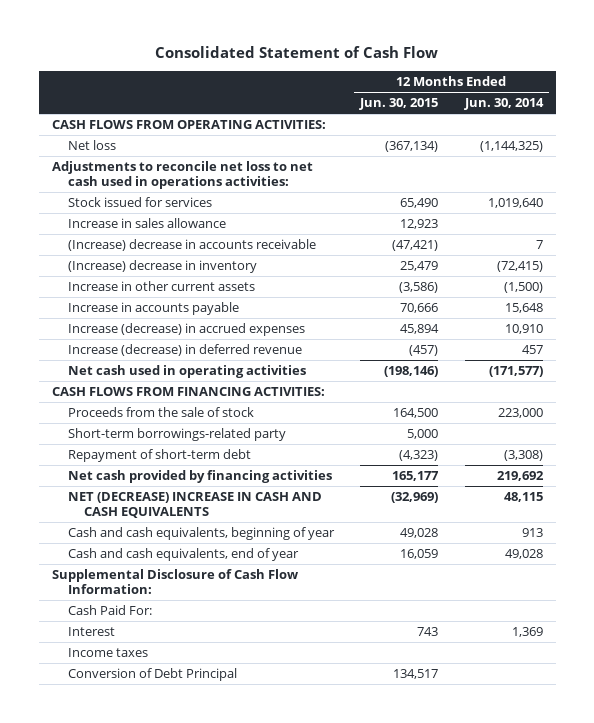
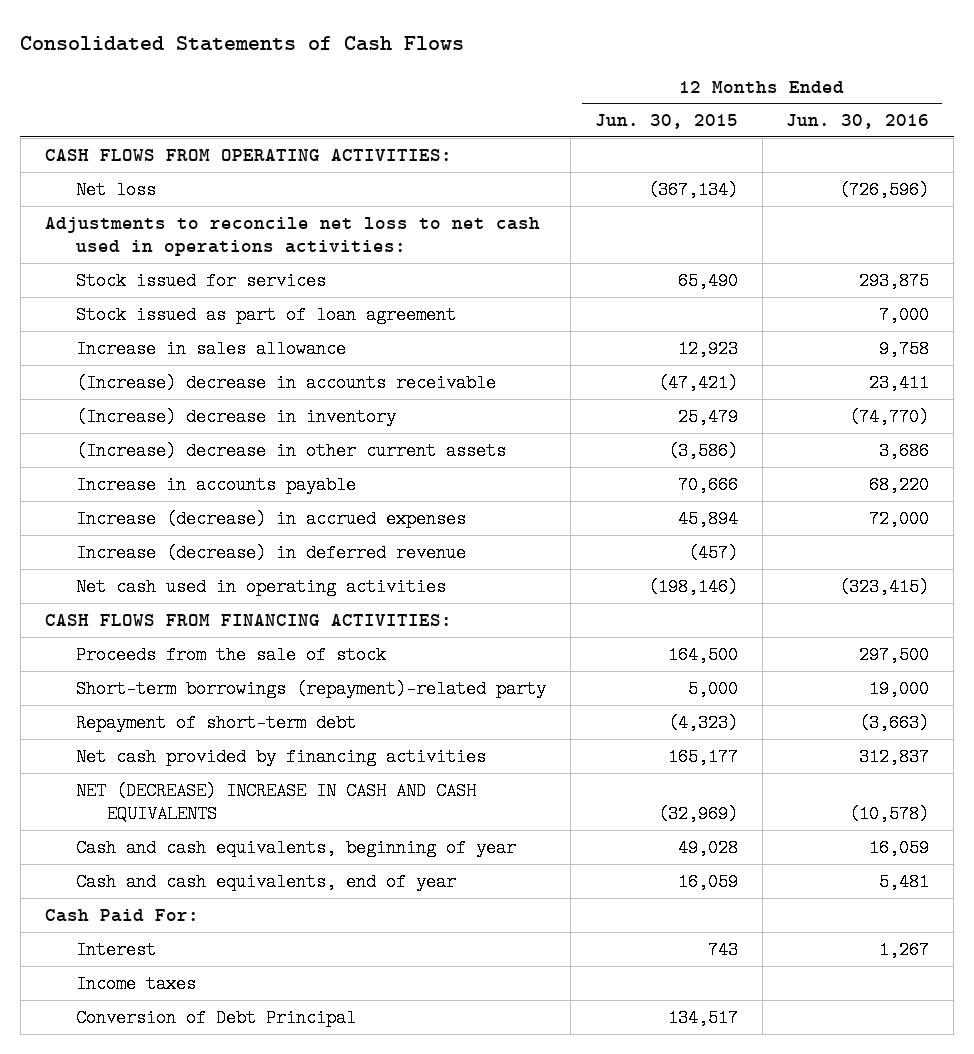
[155,46,439,59] Consolidated Statement of Cash Flow -> [20,36,465,52] Consolidated Statements of Cash Flows
[463,98,544,111] Jun. 30, 2014 -> none
none -> [786,114,930,130] Jun. 30, 2016
none -> [75,305,456,324] Stock issued as part of loan agreement
[68,281,256,292] Increase in other current assets -> [75,441,506,460] (Increase) decrease in other current assets
[68,428,287,442] Short-term borrowings-related party -> [75,679,546,698] Short-term borrowings (repayment)-related party
[51,569,298,594] Supplemental Disclosure of Cash Flow Information: -> none

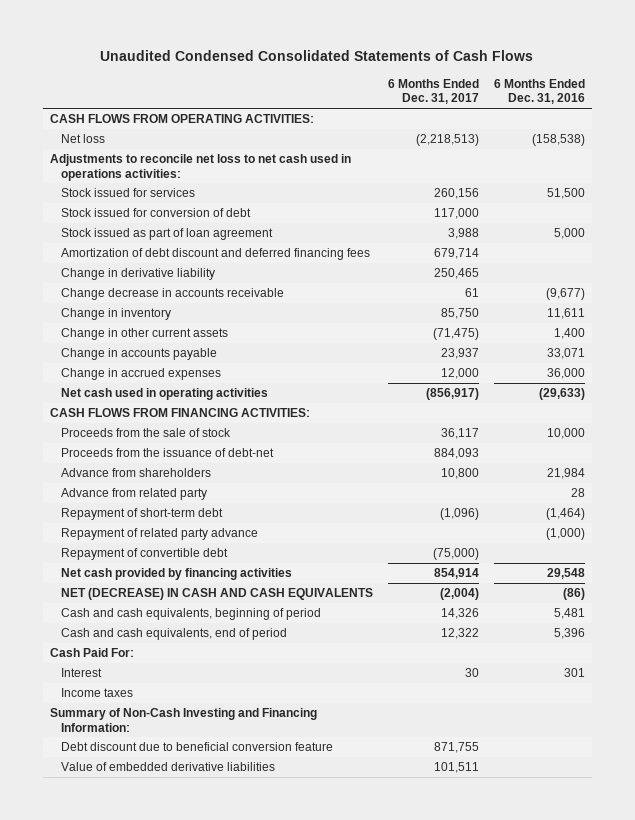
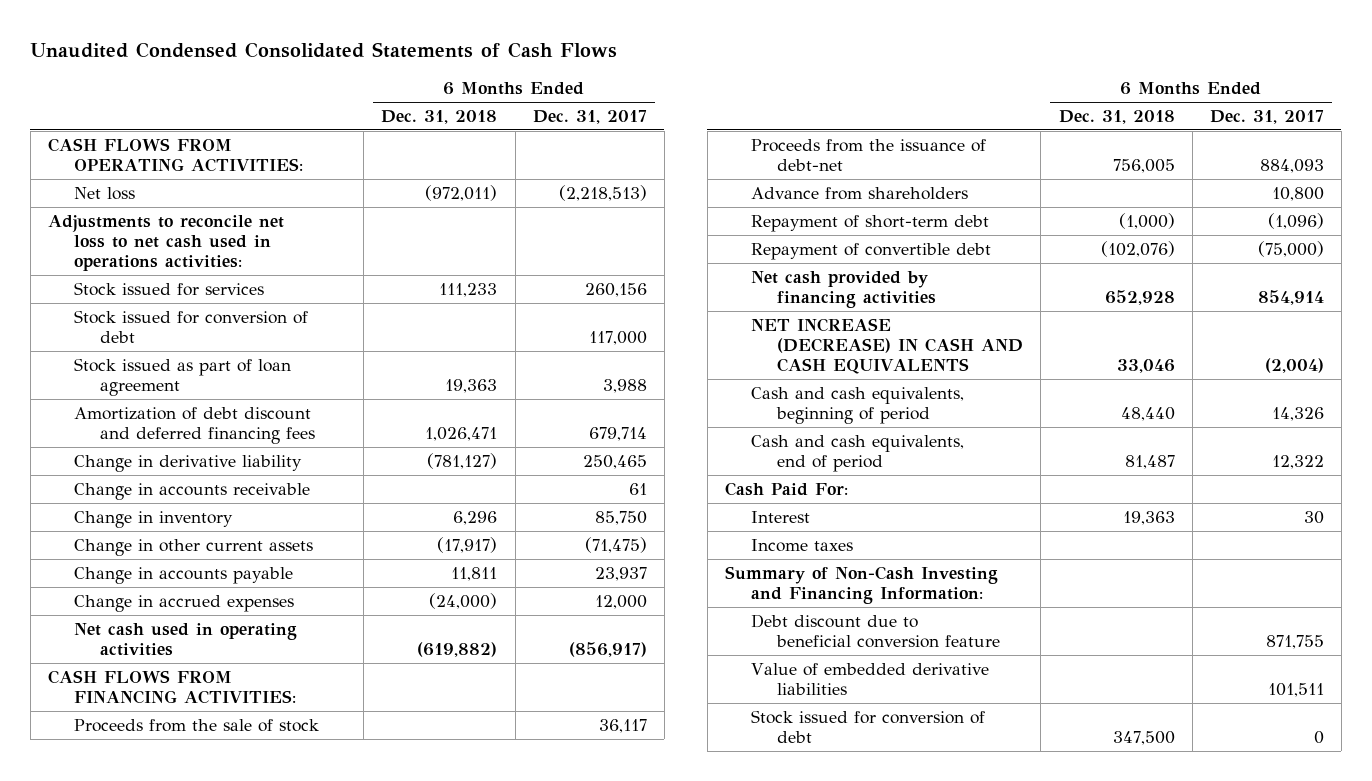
[493,78,585,105] 6 Months Ended Dec. 31, 2016 -> none
none -> [381,109,498,124] Dec. 31, 2018
[61,288,285,301] Change decrease in accounts receivable -> [74,482,311,500] Change in accounts receivable
[61,488,208,501] Advance from related party -> none
[61,528,259,541] Repayment of related party advance -> none
[61,588,374,601] NET (DECREASE) IN CASH AND CASH EQUIVALENTS -> [751,317,1024,374] NET INCREASE (DECREASE) IN CASH AND CASH EQUIVALENTS
none -> [751,709,986,743] Stock issued for conversion of debt

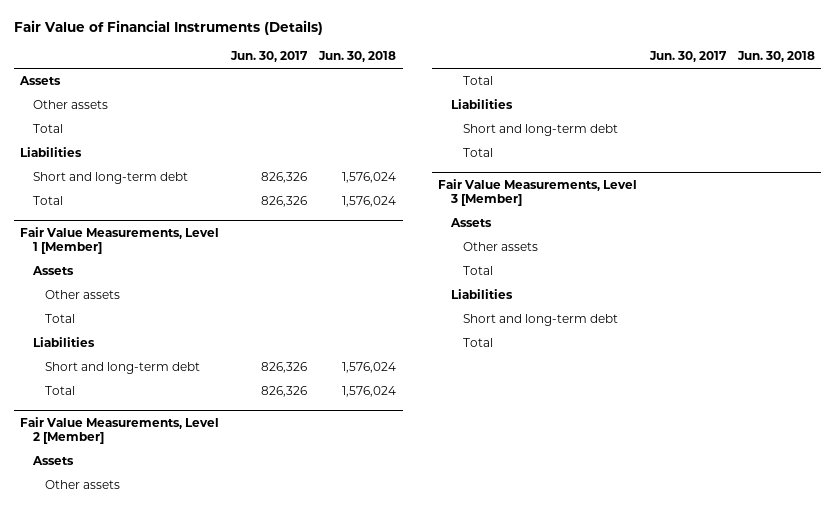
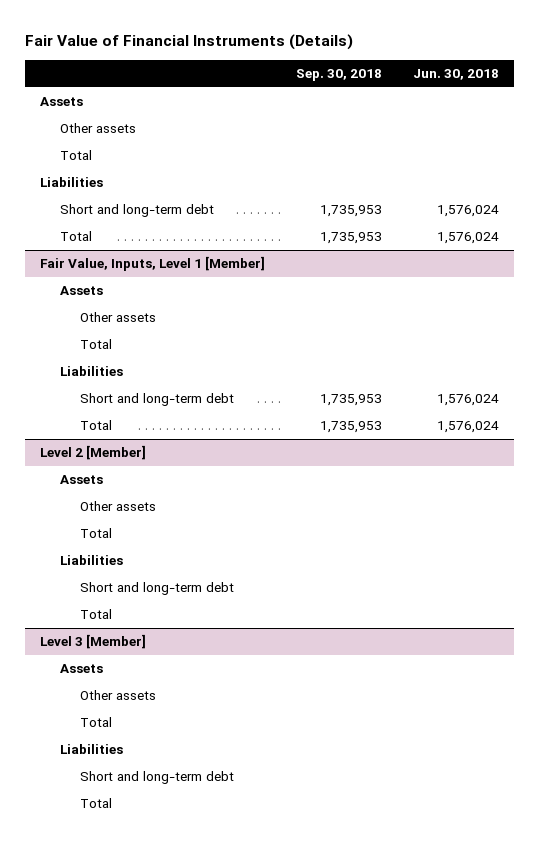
[230,51,309,63] Jun. 30, 2017 -> none
none -> [295,69,382,82] Sep. 30, 2018
[19,226,219,255] Fair Value Measurements, Level 1 [Member] -> [40,256,266,272] Fair Value, Inputs, Level 1 [Member]
[19,416,219,445] Fair Value Measurements, Level 2 [Member] -> [40,445,147,461] Level 2 [Member]
[438,178,638,207] Fair Value Measurements, Level 3 [Member] -> [40,634,147,650] Level 3 [Member]

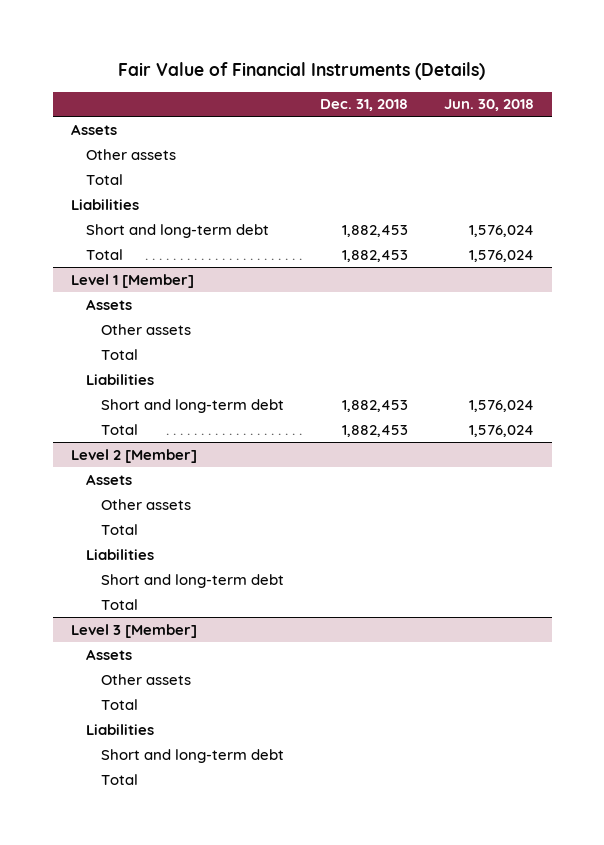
[295,69,382,82] Sep. 30, 2018 -> none
none -> [319,99,408,112] Dec. 31, 2018
[40,256,266,272] Fair Value, Inputs, Level 1 [Member] -> [70,273,194,288] Level 1 [Member]

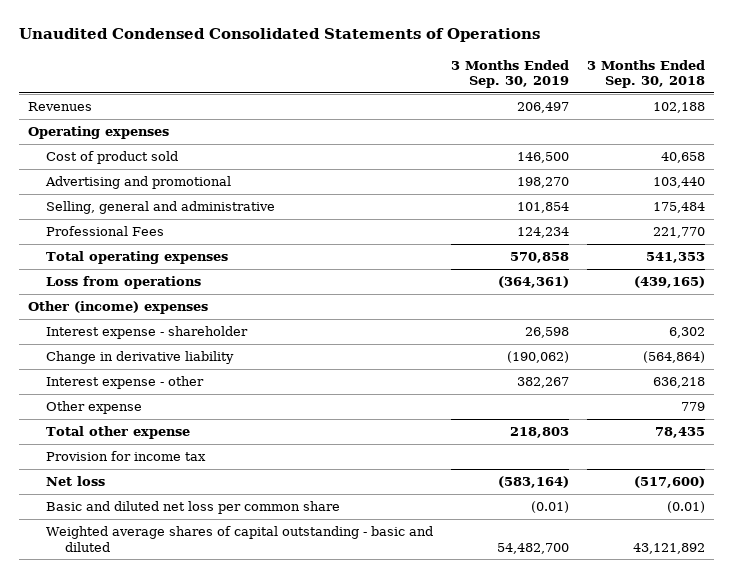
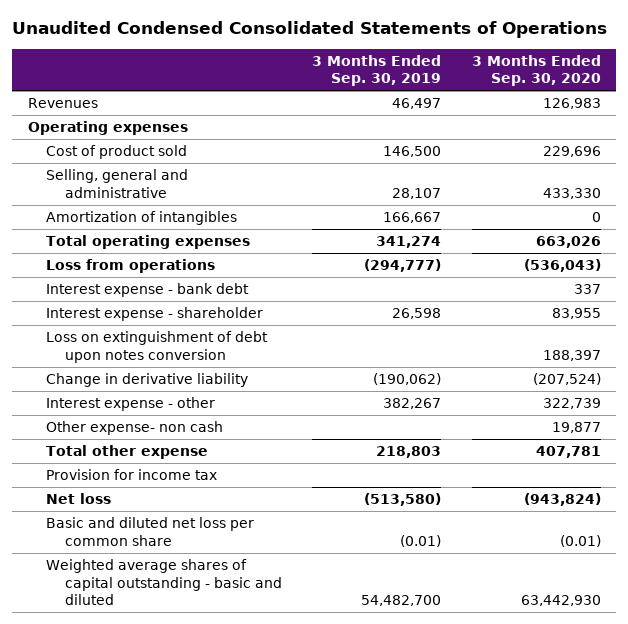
[586,59,705,89] 3 Months Ended Sep. 30, 2018 -> none
none -> [471,54,601,87] 3 Months Ended Sep. 30, 2020
[517,102,570,114] 206,497 -> [392,98,442,110] 46,497
[45,176,232,190] Advertising and promotional -> none
[46,226,165,237] Professional Fees -> none
[27,301,208,315] Other (income) expenses -> none
[517,202,570,214] 101,854 -> [392,187,442,199] 28,107
none -> [46,211,238,226] Amortization of intangibles
[510,252,570,264] 570,858 -> [376,236,442,249] 341,274
[498,276,570,289] (364,361) -> [364,259,442,273] (294,777)
none -> [46,283,250,298] Interest expense - bank debt
none -> [46,331,269,363] Loss on extinguishment of debt upon notes conversion
[46,401,143,415] Other expense -> [46,421,224,436] Other expense- non cash
[498,476,570,489] (583,164) -> [364,493,442,507] (513,580)

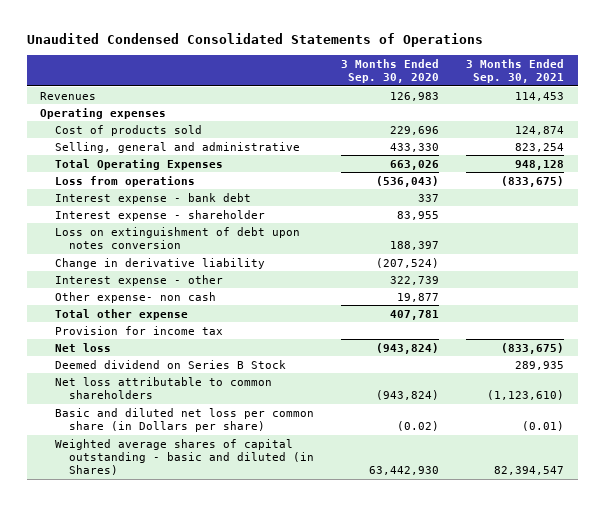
[312,54,442,87] 3 Months Ended Sep. 30, 2019 -> none
none -> [466,59,565,84] 3 Months Ended Sep. 30, 2021
[46,145,188,160] Cost of product sold -> [54,124,202,136] Cost of products sold
[46,211,238,226] Amortization of intangibles -> none
[46,235,251,250] Total operating expenses -> [54,158,223,170] Total Operating Expenses
none -> [54,359,286,369] Deemed dividend on Series B Stock
none -> [54,376,272,400] Net loss attributable to common shareholders
[46,517,255,546] Basic and diluted net loss per common share -> [54,407,314,433] Basic and diluted net loss per common share (in Dollars per share)
[559,534,601,547] (0.01) -> [397,421,440,432] (0.02)
[46,559,283,606] Weighted average shares of capital outstanding - basic and diluted -> [54,438,315,476] Weighted average shares of capital outstanding - basic and diluted (in Shares)

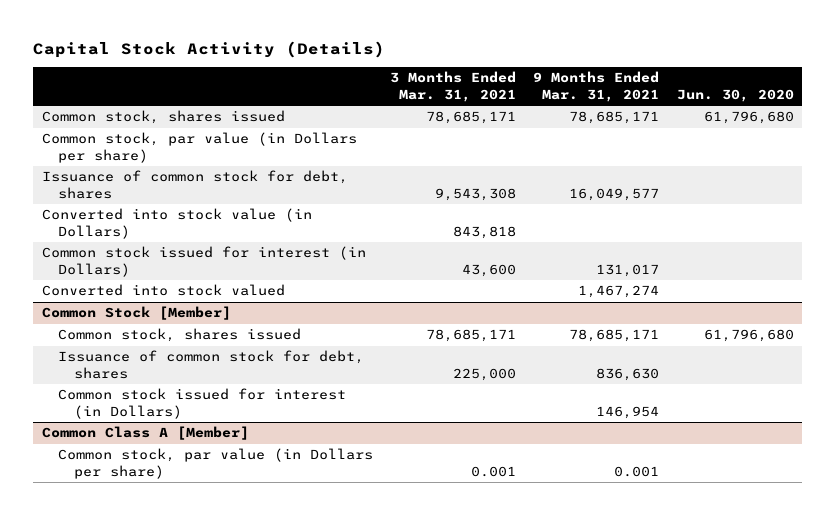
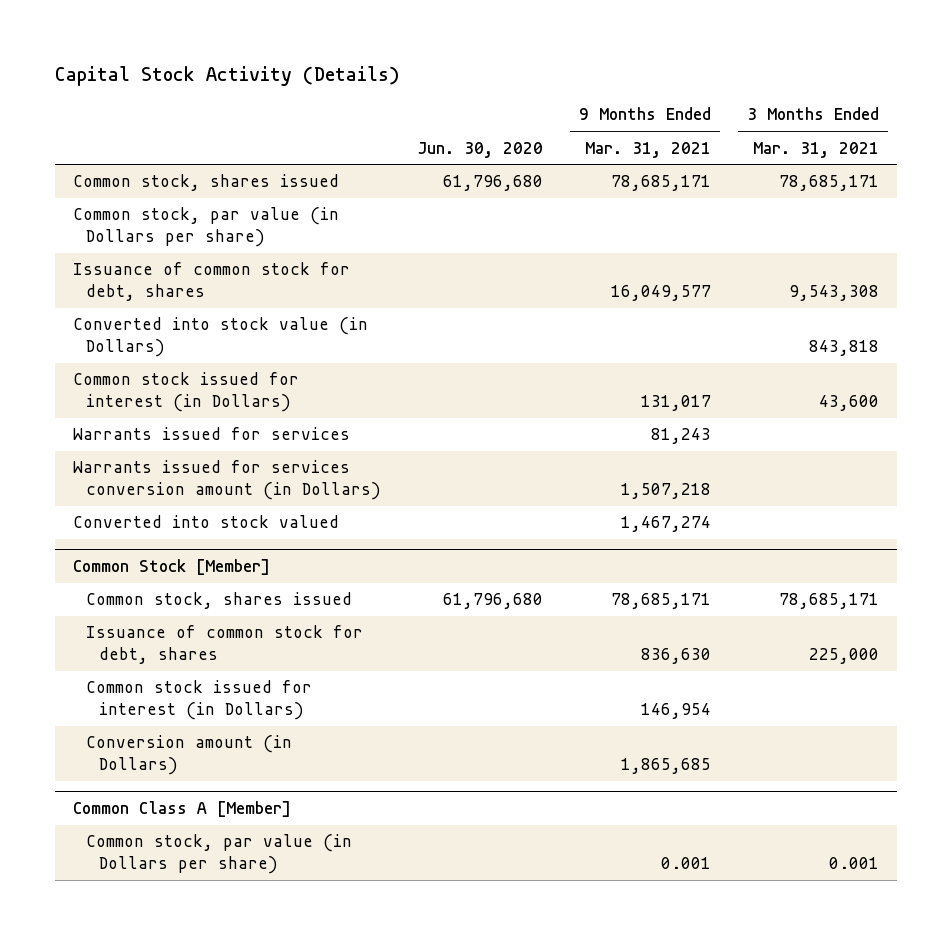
none -> [72,427,350,441] Warrants issued for services
none -> [72,460,381,500] Warrants issued for services conversion amount (in Dollars)
none -> [85,735,292,775] Conversion amount (in Dollars)

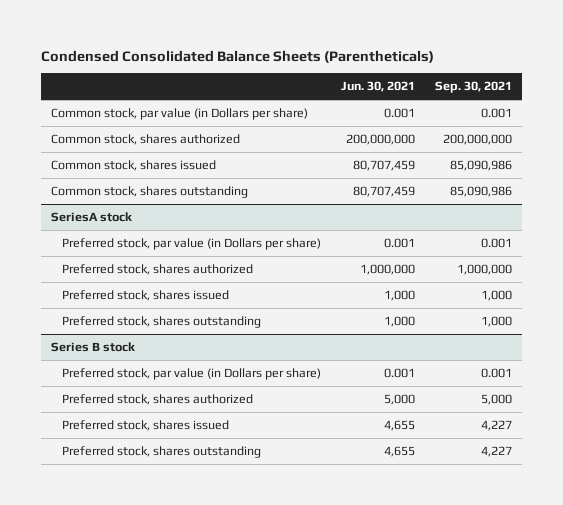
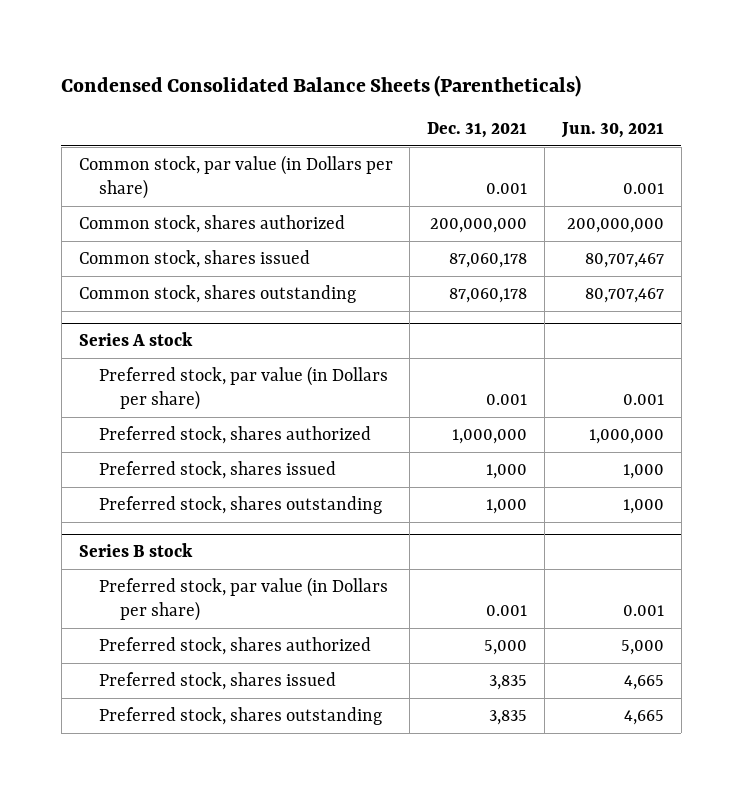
[434,81,512,94] Sep. 30, 2021 -> none
none -> [427,122,528,139] Dec. 31, 2021
[352,160,415,172] 80,707,459 -> [584,252,664,268] 80,707,467
[352,186,415,198] 80,707,459 -> [584,287,664,303] 80,707,467
[51,212,133,223] SeriesA stock -> [78,331,193,346] Series A stock
[383,420,415,432] 4,655 -> [623,674,664,690] 4,665
[383,446,415,458] 4,655 -> [623,709,664,725] 4,665

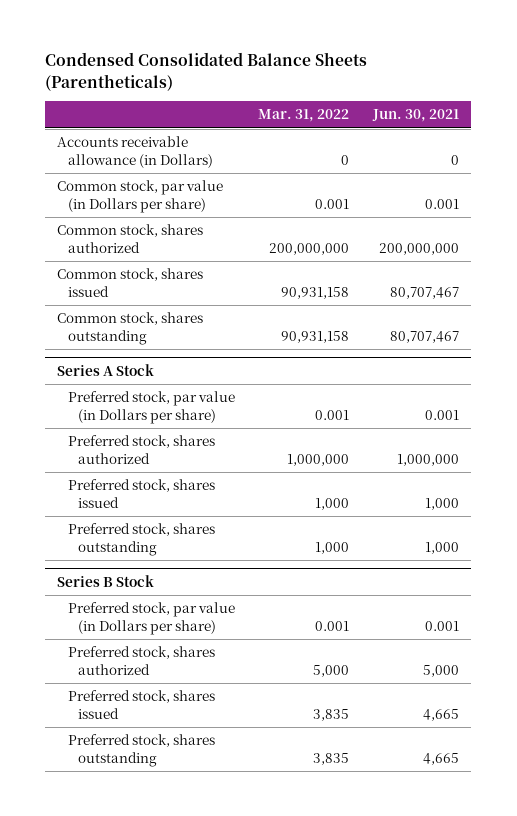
[427,122,528,139] Dec. 31, 2021 -> none
none -> [258,109,350,123] Mar. 31, 2022
none -> [57,136,213,168] Accounts receivable allowance (in Dollars)
[78,331,193,346] Series A stock -> [57,364,155,377] Series A Stock
[78,542,193,557] Series B stock -> [57,575,155,588] Series B Stock

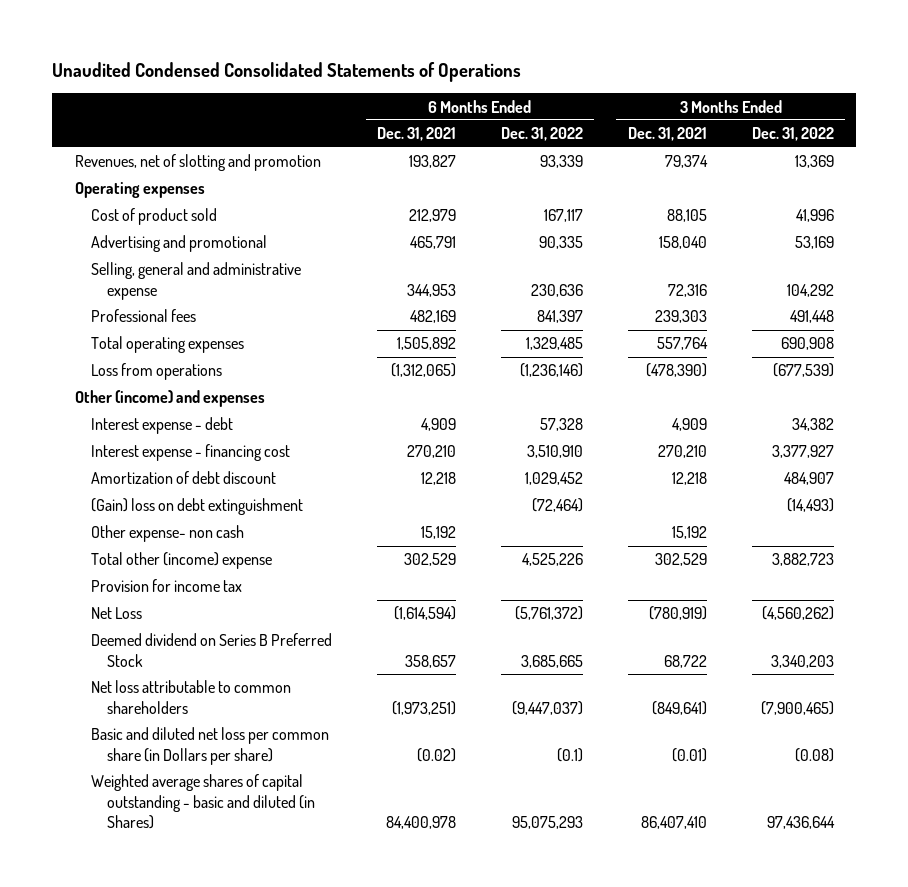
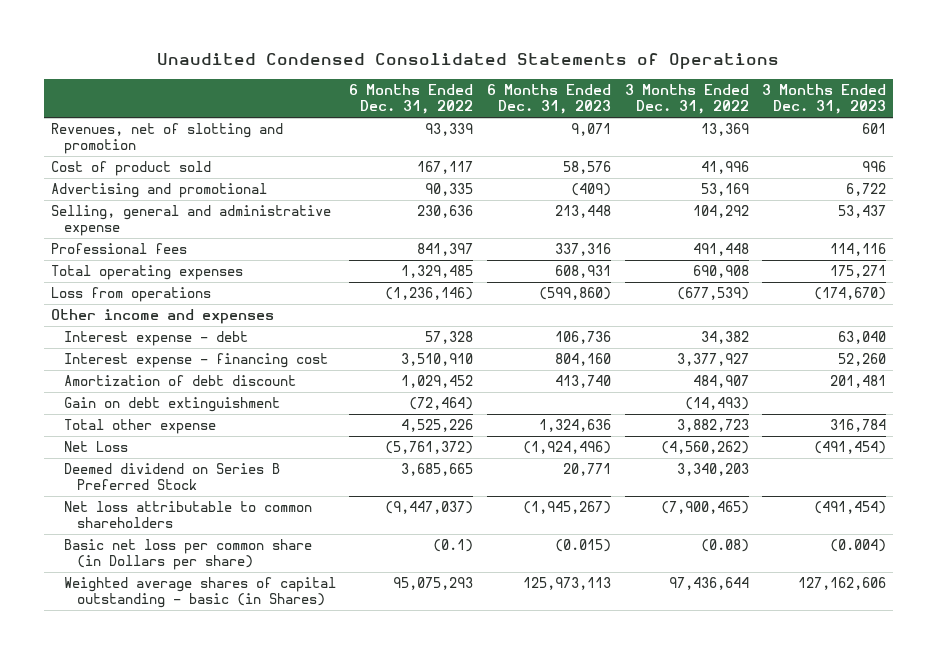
[376,127,456,142] Dec. 31, 2021 -> none
[627,127,707,142] Dec. 31, 2021 -> none
none -> [486,83,611,115] 6 Months Ended Dec. 31, 2023
none -> [762,83,887,115] 3 Months Ended Dec. 31, 2023
[74,182,205,199] Operating expenses -> none
[74,390,265,408] Other (income) and expenses -> [50,309,274,325] Other income and expenses
[90,525,244,543] Other expense- non cash -> none
[90,579,242,593] Provision for income tax -> none
[90,498,303,516] (Gain) loss on debt extinguishment -> [63,397,280,413] Gain on debt extinguishment
[90,552,272,570] Total other (income) expense -> [63,419,216,435] Total other expense
[90,727,329,765] Basic and diluted net loss per common share (in Dollars per share) -> [63,539,312,571] Basic net loss per common share (in Dollars per share)
[90,774,316,830] Weighted average shares of capital outstanding - basic and diluted (in Shares) -> [63,577,336,609] Weighted average shares of capital outstanding - basic (in Shares)

